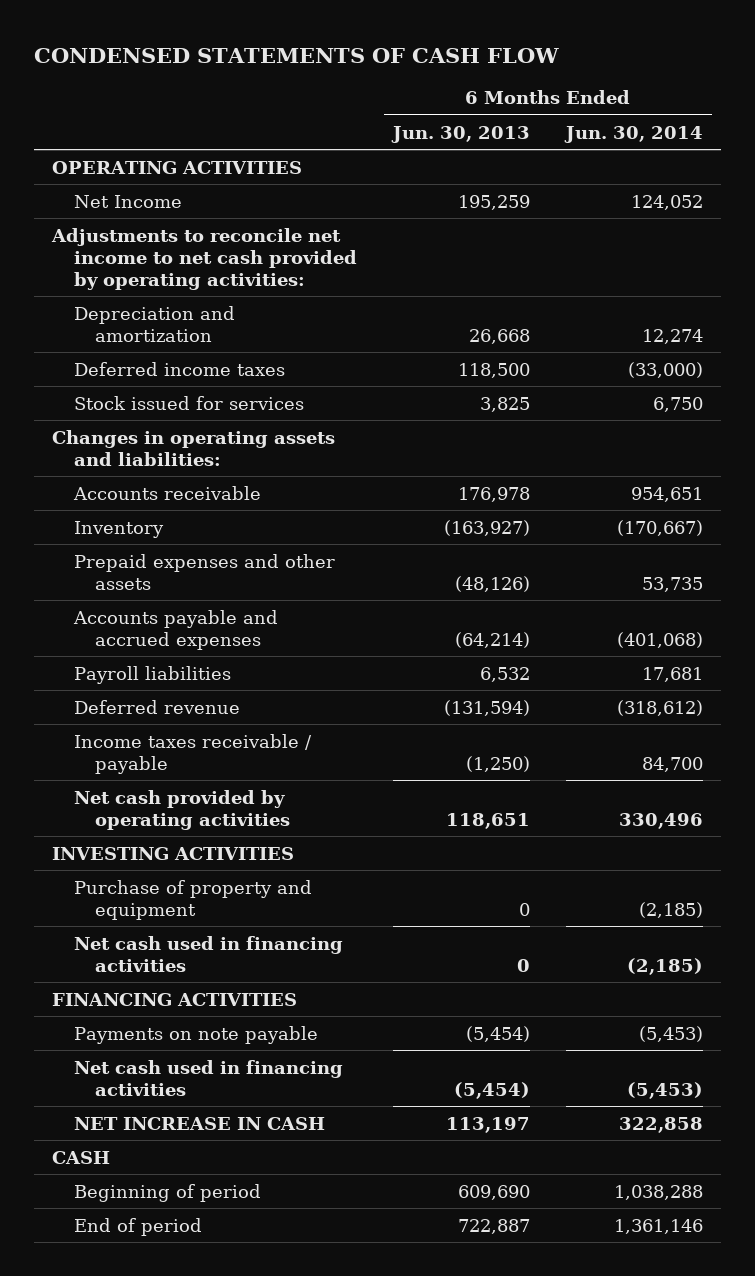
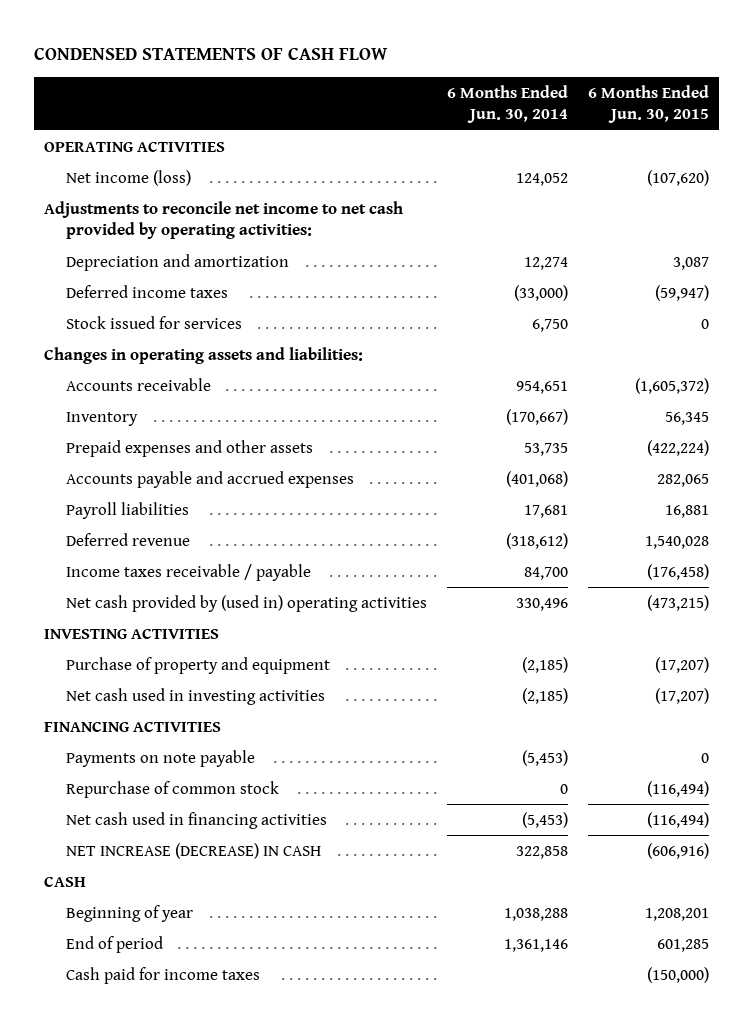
[390,125,530,143] Jun. 30, 2013 -> none
none -> [587,84,709,124] 6 Months Ended Jun. 30, 2015
[73,194,182,208] Net Income -> [66,169,192,186] Net income (loss)
[73,789,290,830] Net cash provided by operating activities -> [66,594,428,612] Net cash provided by (used in) operating activities
[73,935,343,972] Net cash used in financing activities -> [66,687,326,705] Net cash used in investing activities
none -> [66,780,280,798] Repurchase of common stock
[73,1116,325,1130] NET INCREASE IN CASH -> [66,842,322,859] NET INCREASE (DECREASE) IN CASH
[73,1183,261,1202] Beginning of period -> [66,904,194,922] Beginning of year
none -> [66,966,261,984] Cash paid for income taxes

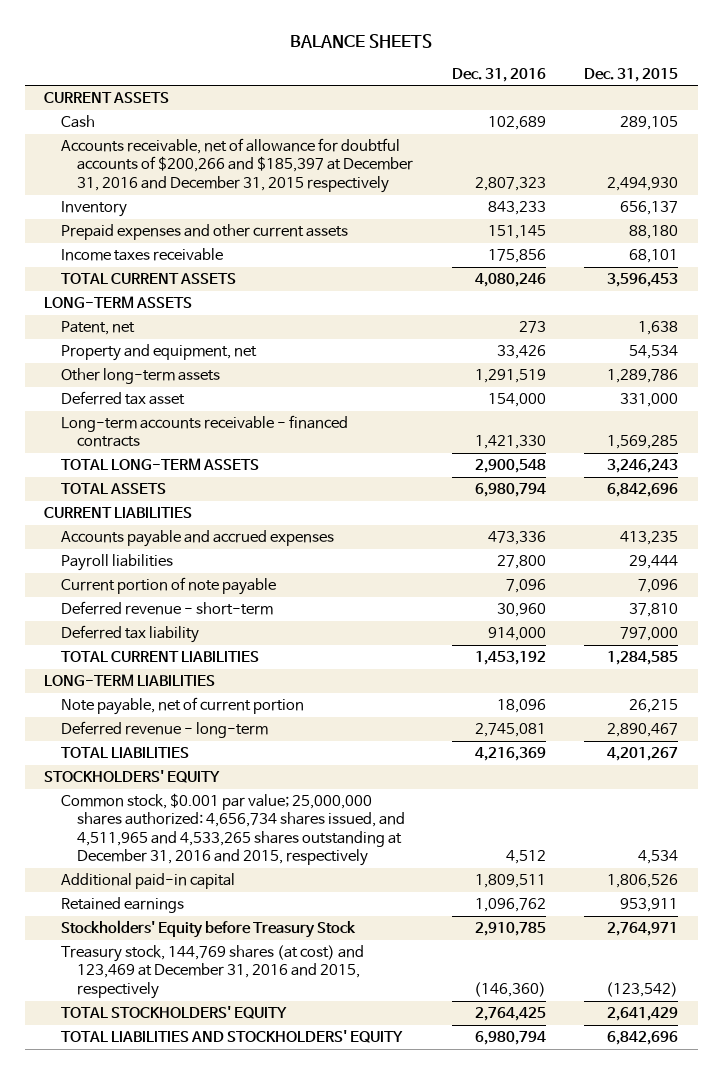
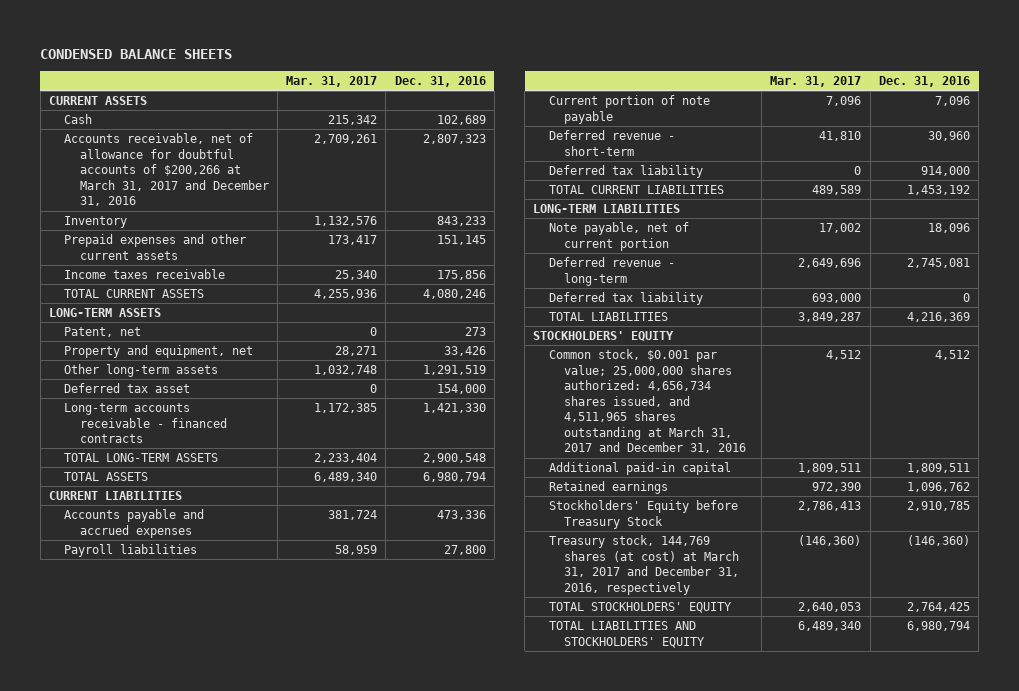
[290,34,433,49] BALANCE SHEETS -> [40,49,233,60] CONDENSED BALANCE SHEETS
[584,67,679,82] Dec. 31, 2015 -> none
none -> [286,76,378,88] Mar. 31, 2017
[60,137,414,193] Accounts receivable, net of allowance for doubtful accounts of $200,266 and $185,397 at December 31, 2016 and December 31, 2015 respectively -> [64,133,269,207] Accounts receivable, net of allowance for doubtful accounts of $200,266 at March 31, 2017 and December 31, 2016
none -> [548,292,703,306] Deferred tax liability
[60,792,406,867] Common stock, $0.001 par value; 25,000,000 shares authorized: 4,656,734 shares issued, and 4,511,965 and 4,533,265 shares outstanding at December 31, 2016 and 2015, respectively -> [548,349,746,454] Common stock, $0.001 par value; 25,000,000 shares authorized: 4,656,734 shares issued, and 4,511,965 shares outstanding at March 31, 2017 and December 31, 2016
[60,944,364,999] Treasury stock, 144,769 shares (at cost) and 123,469 at December 31, 2016 and 2015, respectively -> [548,535,739,595] Treasury stock, 144,769 shares (at cost) at March 31, 2017 and December 31, 2016, respectively

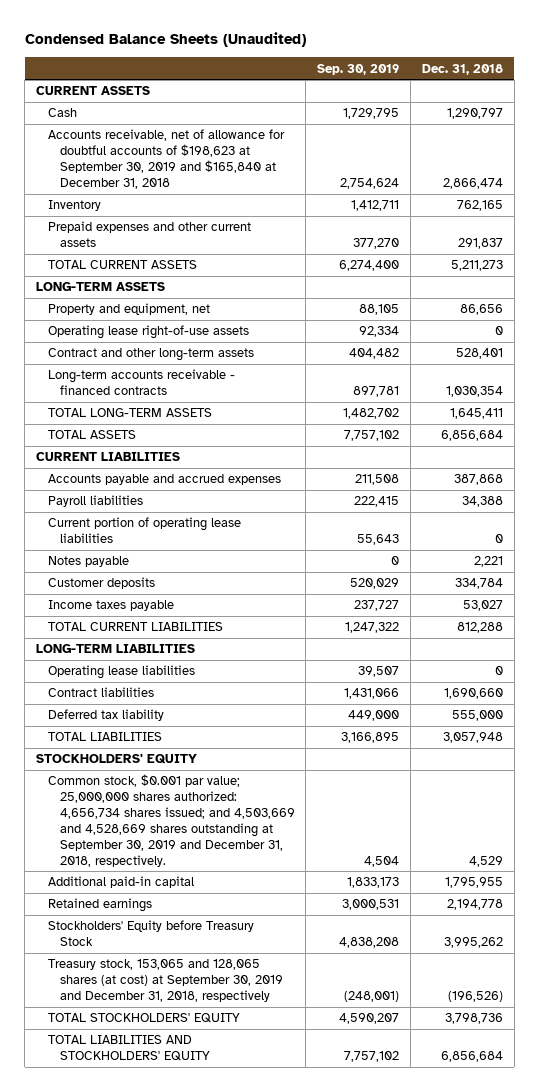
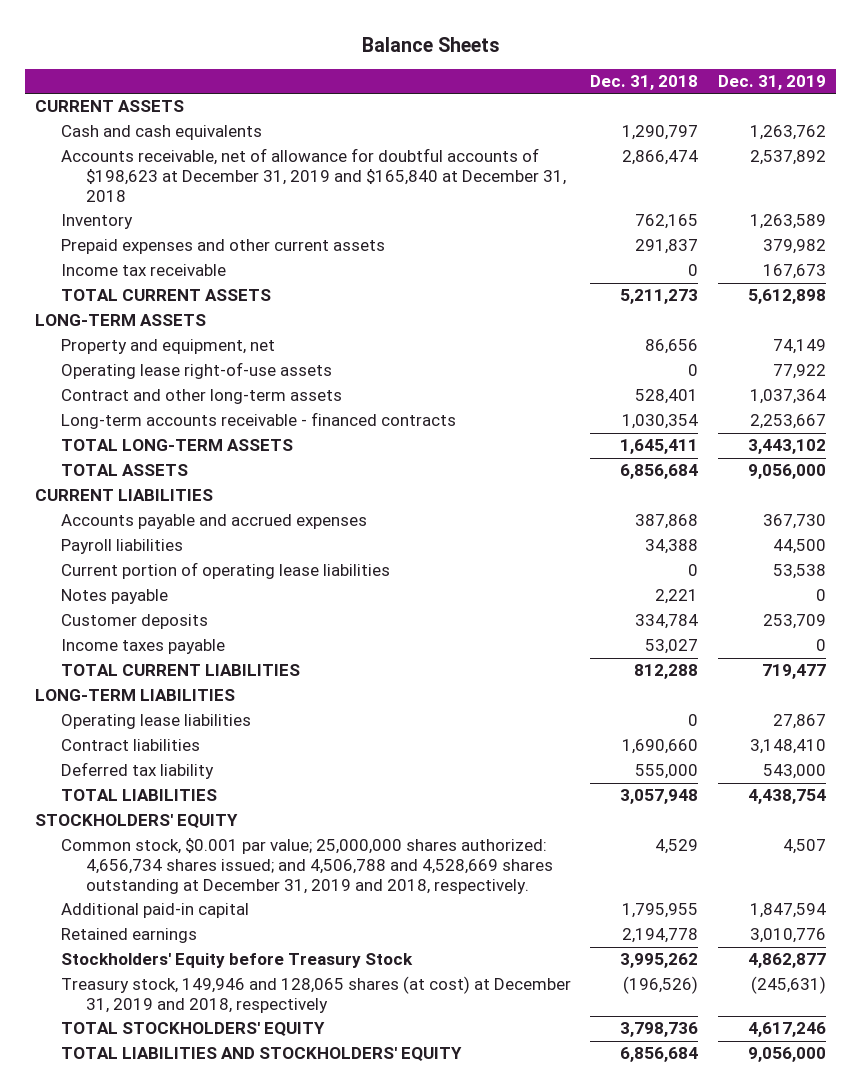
[24,32,306,48] Condensed Balance Sheets (Unaudited) -> [361,36,500,52] Balance Sheets
[317,63,400,75] Sep. 30, 2019 -> none
none -> [717,75,826,91] Dec. 31, 2019
[47,108,77,118] Cash -> [60,125,262,141] Cash and cash equivalents
[47,129,285,189] Accounts receivable, net of allowance for doubtful accounts of $198,623 at September 30, 2019 and $165,840 at December 31, 2018 -> [60,148,567,203] Accounts receivable, net of allowance for doubtful accounts of $198,623 at December 31, 2019 and $165,840 at December 31, 2018
none -> [60,264,226,277] Income tax receivable
[47,774,295,867] Common stock, $0.001 par value; 25,000,000 shares authorized: 4,656,734 shares issued; and 4,503,669 and 4,528,669 shares outstanding at September 30, 2019 and December 31, 2018, respectively. -> [60,838,554,895] Common stock, $0.001 par value; 25,000,000 shares authorized: 4,656,734 shares issued; and 4,506,788 and 4,528,669 shares outstanding at December 31, 2019 and 2018, respectively.
[47,959,283,1003] Treasury stock, 153,065 and 128,065 shares (at cost) at September 30, 2019 and December 31, 2018, respectively -> [60,976,571,1014] Treasury stock, 149,946 and 128,065 shares (at cost) at December 31, 2019 and 2018, respectively

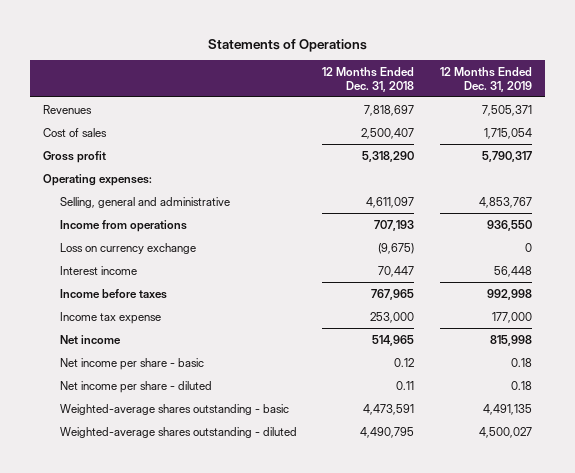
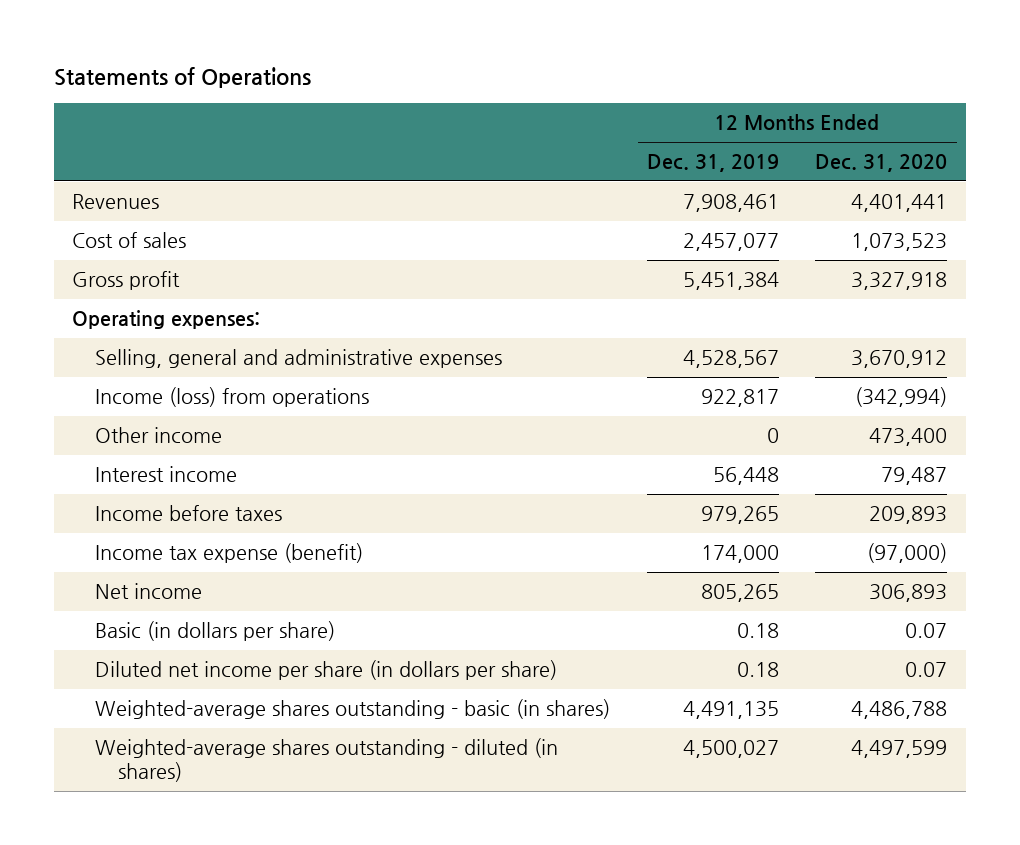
[322,66,415,92] 12 Months Ended Dec. 31, 2018 -> none
none -> [815,154,948,173] Dec. 31, 2020
[481,104,532,116] 7,505,371 -> [682,194,779,213] 7,908,461
[483,127,532,139] 1,715,054 -> [682,233,779,252] 2,457,077
[481,150,532,162] 5,790,317 -> [682,272,779,291] 5,451,384
[59,242,196,254] Loss on currency exchange -> none
[59,196,230,208] Selling, general and administrative -> [95,349,503,369] Selling, general and administrative expenses
[478,196,532,208] 4,853,767 -> [682,350,779,369] 4,528,567
[59,219,187,232] Income from operations -> [95,387,370,408] Income (loss) from operations
[486,219,532,231] 936,550 -> [700,389,779,408] 922,817
none -> [95,427,223,444] Other income
[486,288,532,300] 992,998 -> [700,506,779,525] 979,265
[59,311,161,324] Income tax expense -> [95,543,364,564] Income tax expense (benefit)
[491,311,532,323] 177,000 -> [700,545,779,564] 174,000
[489,334,532,346] 815,998 -> [700,584,779,603] 805,265
[59,357,204,370] Net income per share - basic -> [95,621,336,642] Basic (in dollars per share)
[59,380,212,393] Net income per share - diluted -> [95,660,558,681] Diluted net income per share (in dollars per share)
[59,403,289,415] Weighted-average shares outstanding - basic -> [95,699,611,720] Weighted-average shares outstanding - basic (in shares)
[59,426,297,438] Weighted-average shares outstanding - diluted -> [95,738,559,782] Weighted-average shares outstanding - diluted (in shares)

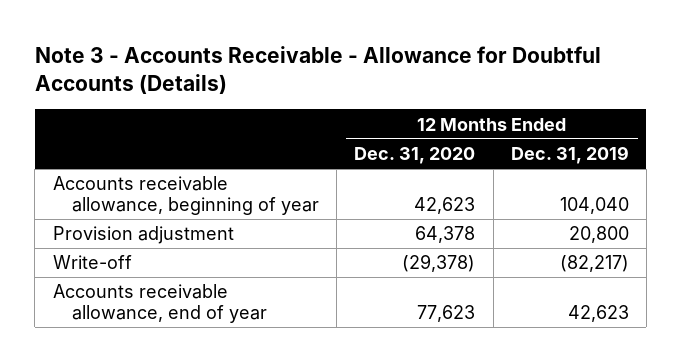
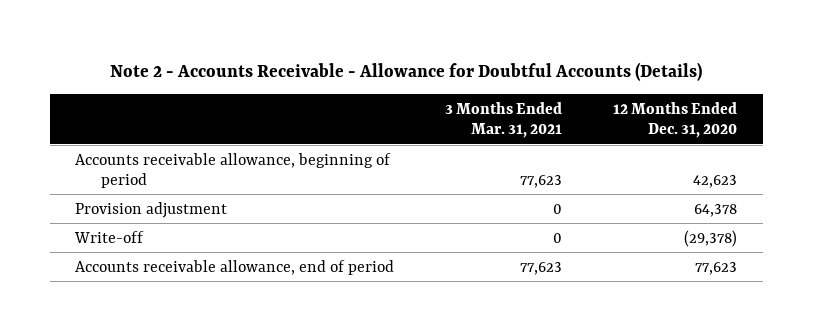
[34,46,601,95] Note 3 - Accounts Receivable - Allowance for Doubtful Accounts (Details) -> [110,61,703,81] Note 2 - Accounts Receivable - Allowance for Doubtful Accounts (Details)
[510,145,629,164] Dec. 31, 2019 -> none
none -> [445,101,563,138] 3 Months Ended Mar. 31, 2021
[52,176,320,216] Accounts receivable allowance, beginning of year -> [75,152,392,188] Accounts receivable allowance, beginning of period
[52,284,268,324] Accounts receivable allowance, end of year -> [75,259,395,275] Accounts receivable allowance, end of period

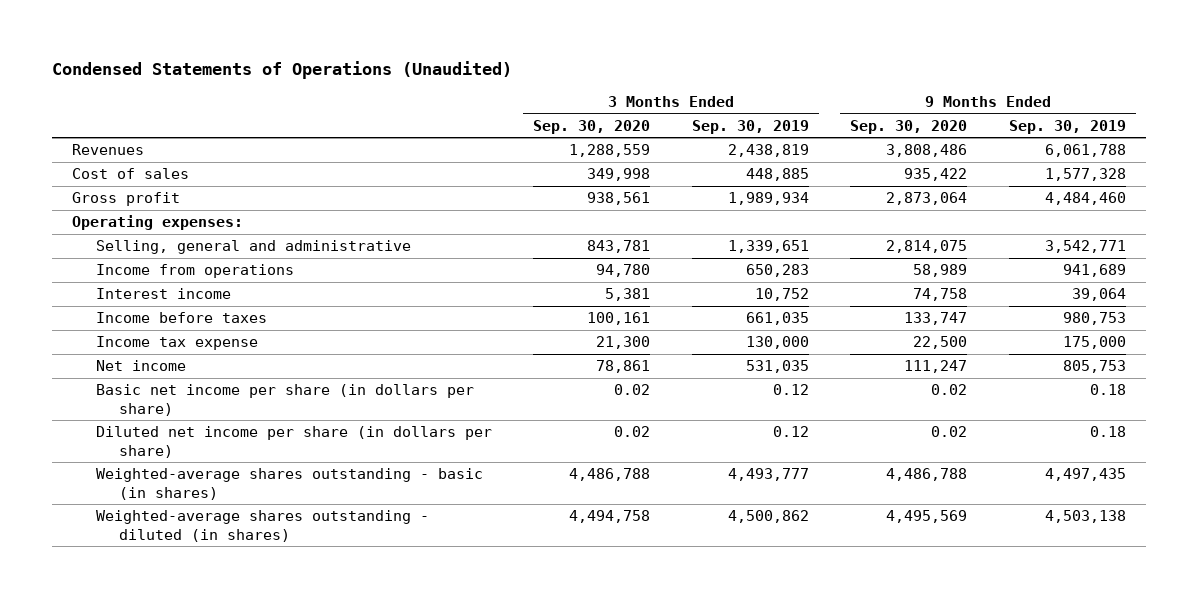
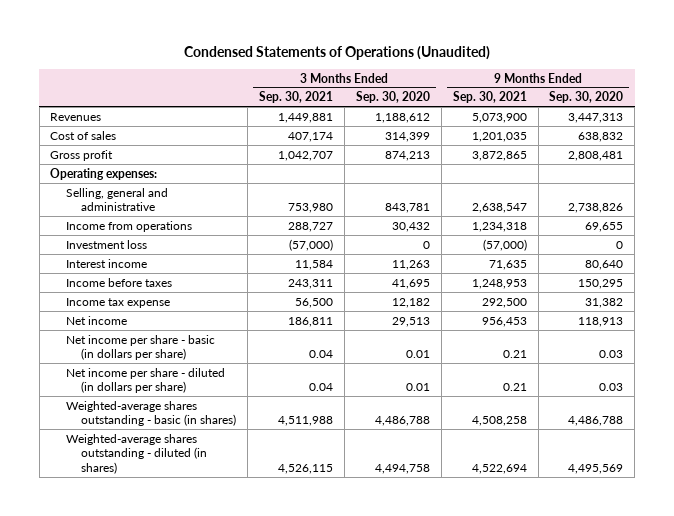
[691,119,809,134] Sep. 30, 2019 -> none
[1008,119,1126,134] Sep. 30, 2019 -> none
none -> [259,91,334,104] Sep. 30, 2021
none -> [452,91,527,104] Sep. 30, 2021
[569,144,651,158] 1,288,559 -> [374,112,430,123] 1,188,612
[886,144,968,158] 3,808,486 -> [568,112,624,123] 3,447,313
[587,168,651,182] 349,998 -> [384,131,430,142] 314,399
[904,168,968,182] 935,422 -> [578,131,624,142] 638,832
[587,192,651,206] 938,561 -> [384,150,430,161] 874,213
[886,192,968,206] 2,873,064 -> [568,150,624,161] 2,808,481
[886,240,968,254] 2,814,075 -> [568,203,624,214] 2,738,826
[596,264,651,278] 94,780 -> [391,221,430,232] 30,432
[913,264,968,278] 58,989 -> [585,221,624,232] 69,655
none -> [65,239,147,249] Investment loss
[605,288,651,302] 5,381 -> [391,259,430,270] 11,263
[913,288,968,302] 74,758 -> [585,259,624,270] 80,640
[587,312,651,326] 100,161 -> [391,278,430,289] 41,695
[904,312,968,326] 133,747 -> [578,278,624,289] 150,295
[596,336,651,350] 21,300 -> [391,297,430,308] 12,182
[913,336,968,350] 22,500 -> [585,297,624,308] 31,382
[596,360,651,374] 78,861 -> [391,316,430,327] 29,513
[904,360,968,374] 111,247 -> [578,316,624,327] 118,913
[95,384,474,417] Basic net income per share (in dollars per share) -> [65,334,215,361] Net income per share - basic (in dollars per share)
[614,384,651,396] 0.02 -> [405,350,430,359] 0.01
[931,384,968,396] 0.02 -> [599,350,624,359] 0.03
[95,426,492,459] Diluted net income per share (in dollars per share) -> [65,367,225,394] Net income per share - diluted (in dollars per share)
[614,426,651,438] 0.02 -> [405,383,430,392] 0.01
[931,426,968,438] 0.02 -> [599,383,624,392] 0.03

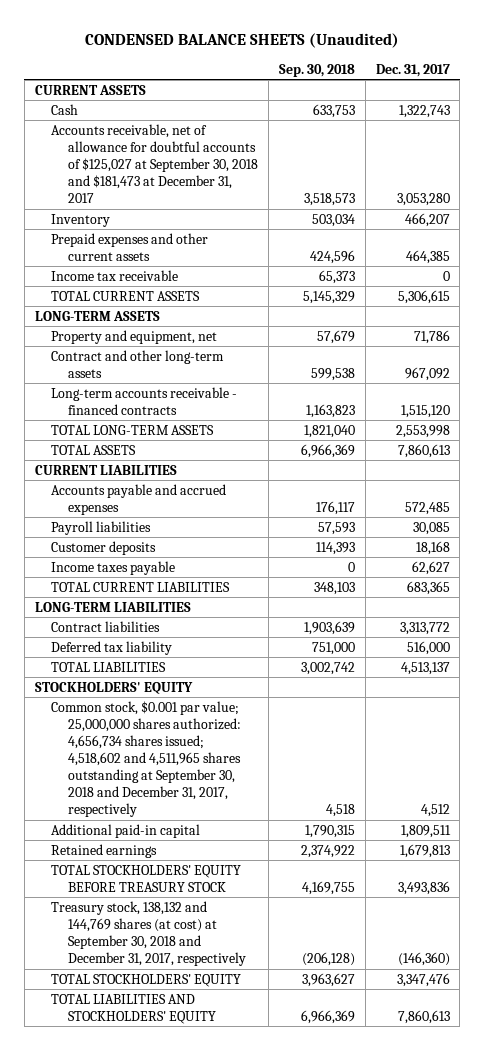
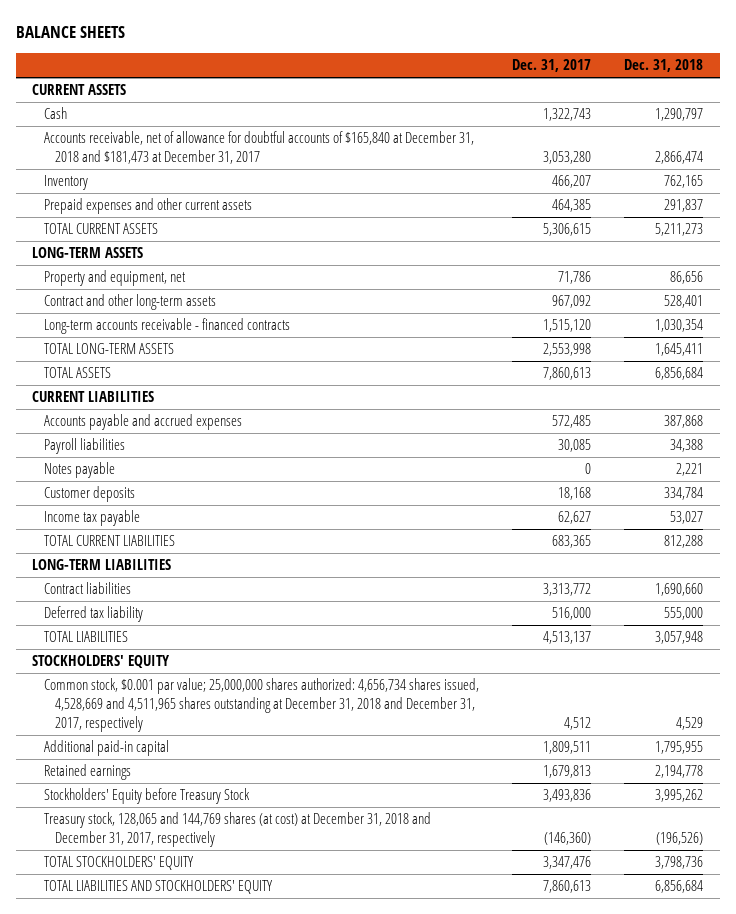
[85,33,400,49] CONDENSED BALANCE SHEETS (Unaudited) -> [15,26,125,39] BALANCE SHEETS
[278,63,355,77] Sep. 30, 2018 -> none
none -> [624,59,704,73] Dec. 31, 2018
[51,123,259,203] Accounts receivable, net of allowance for doubtful accounts of $125,027 at September 30, 2018 and $181,473 at December 31, 2017 -> [43,131,474,165] Accounts receivable, net of allowance for doubtful accounts of $165,840 at December 31, 2018 and $181,473 at December 31, 2017
[51,269,179,281] Income tax receivable -> none
none -> [43,462,115,479] Notes payable
[51,560,176,575] Income taxes payable -> [43,510,140,527] Income tax payable
[51,700,242,817] Common stock, $0.001 par value; 25,000,000 shares authorized: 4,656,734 shares issued; 4,518,602 and 4,511,965 shares outstanding at September 30, 2018 and December 31, 2017, respectively -> [43,678,479,733] Common stock, $0.001 par value; 25,000,000 shares authorized: 4,656,734 shares issued, 4,528,669 and 4,511,965 shares outstanding at December 31, 2018 and December 31, 2017, respectively
[51,864,242,892] TOTAL STOCKHOLDERS' EQUITY BEFORE TREASURY STOCK -> [43,788,250,805] Stockholders' Equity before Treasury Stock
[51,900,247,966] Treasury stock, 138,132 and 144,769 shares (at cost) at September 30, 2018 and December 31, 2017, respectively -> [43,812,431,848] Treasury stock, 128,065 and 144,769 shares (at cost) at December 31, 2018 and December 31, 2017, respectively

